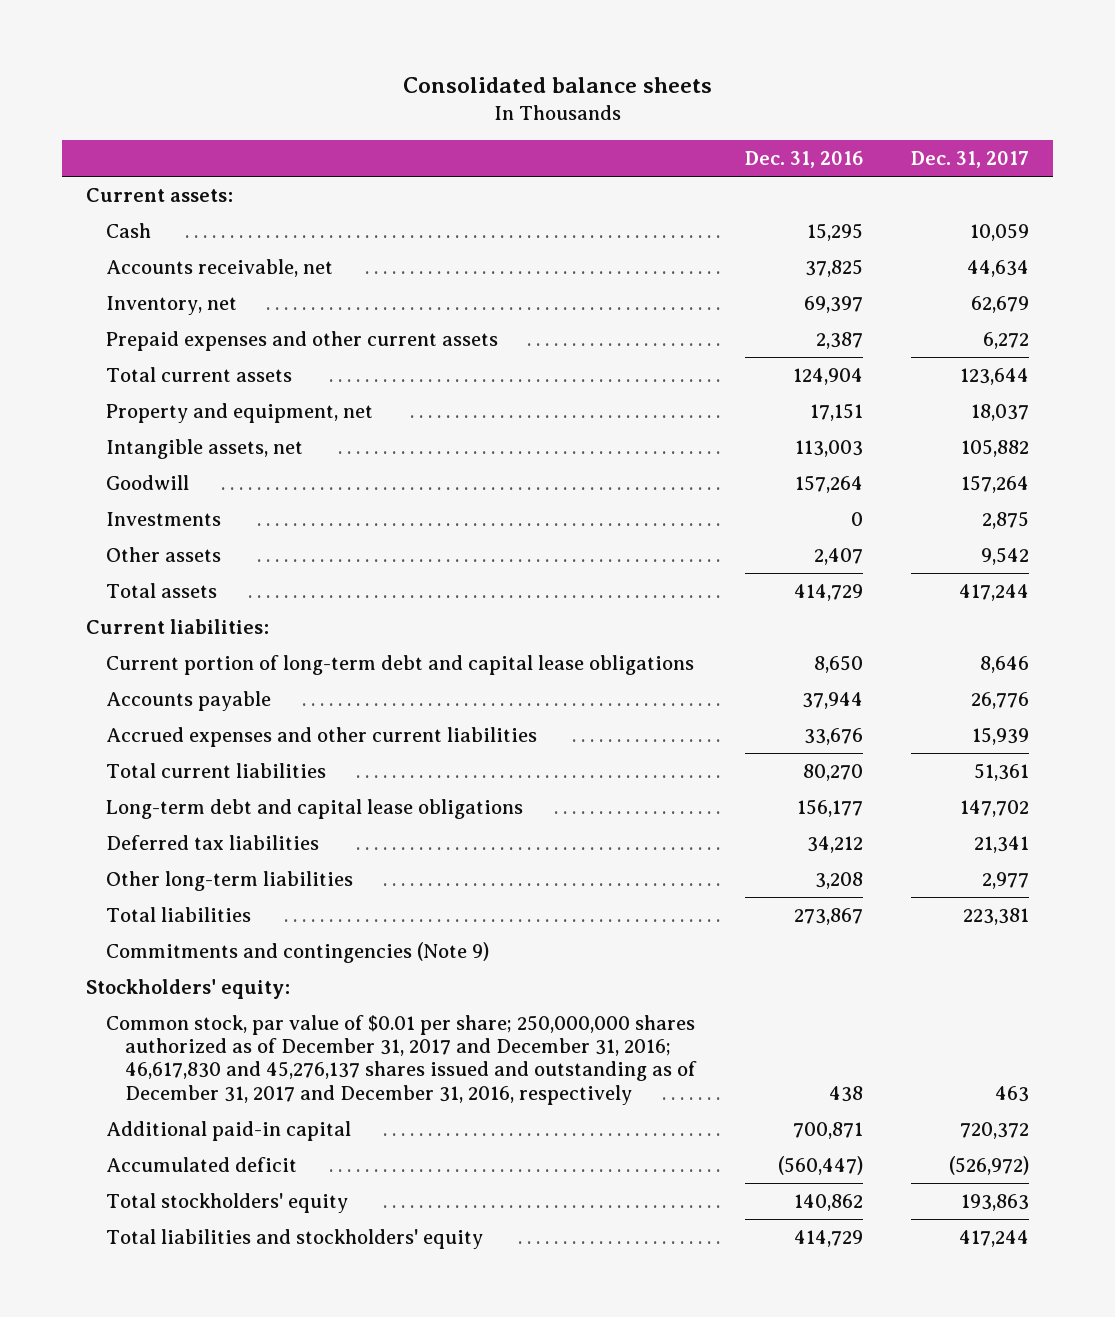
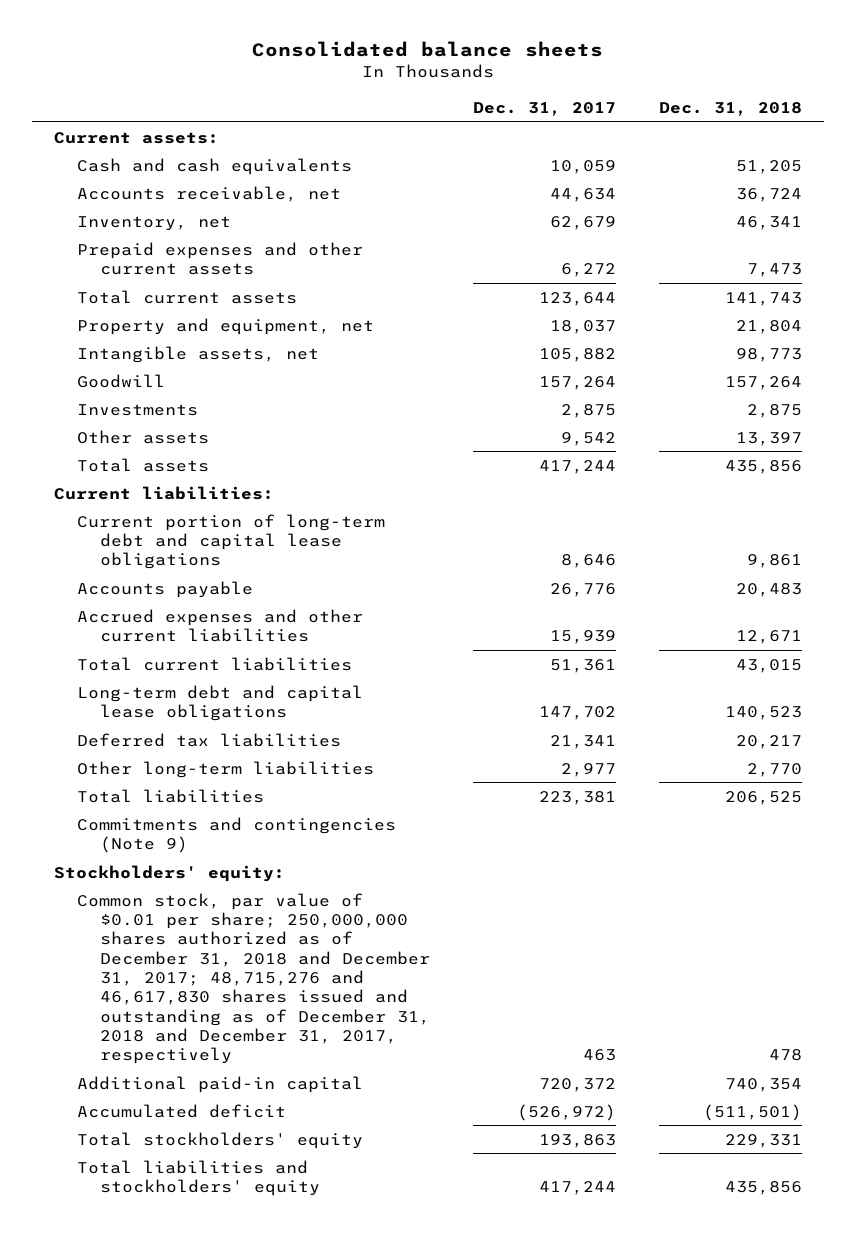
[744,151,863,169] Dec. 31, 2016 -> none
none -> [659,101,803,116] Dec. 31, 2018
[105,222,151,238] Cash -> [76,157,352,175] Cash and cash equivalents
[105,1014,698,1105] Common stock, par value of $0.01 per share; 250,000,000 shares authorized as of December 31, 2017 and December 31, 2016; 46,617,830 and 45,276,137 shares issued and outstanding as of December 31, 2017 and December 31, 2016, respectively -> [76,892,430,1065] Common stock, par value of $0.01 per share; 250,000,000 shares authorized as of December 31, 2018 and December 31, 2017; 48,715,276 and 46,617,830 shares issued and outstanding as of December 31, 2018 and December 31, 2017, respectively

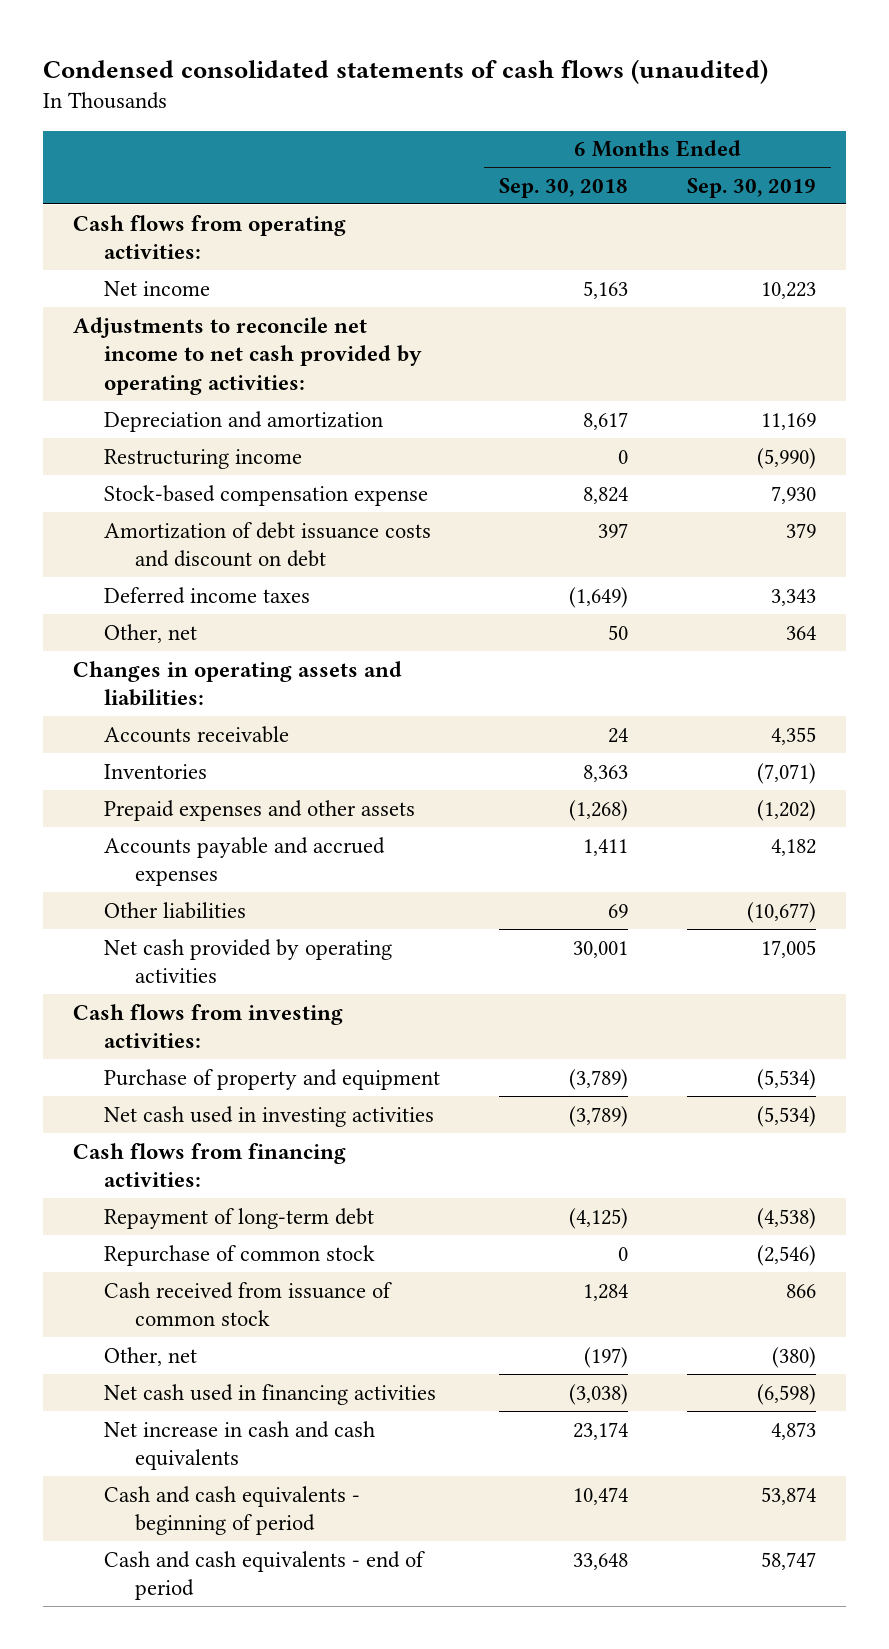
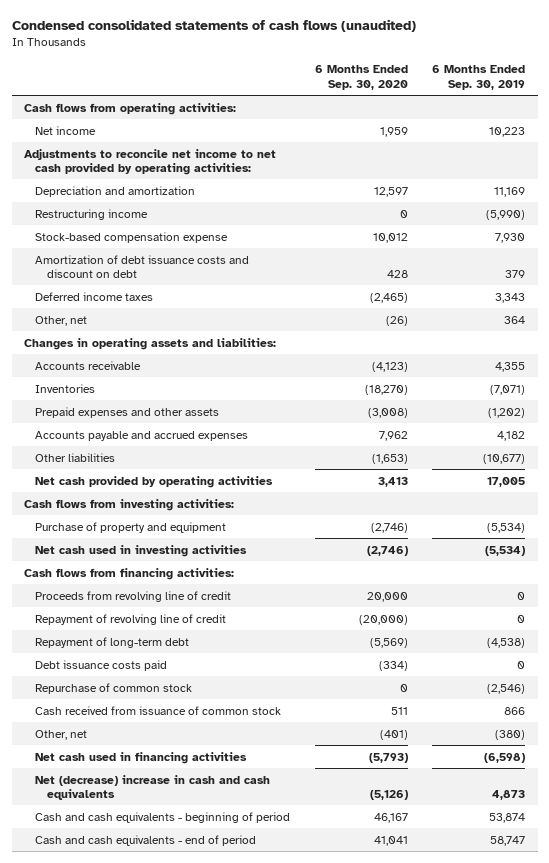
[499,177,629,198] Sep. 30, 2018 -> none
none -> [314,65,408,90] 6 Months Ended Sep. 30, 2020
none -> [35,590,232,602] Proceeds from revolving line of credit
none -> [35,613,227,625] Repayment of revolving line of credit
none -> [35,659,168,671] Debt issuance costs paid
[103,1420,375,1471] Net increase in cash and cash equivalents -> [35,774,271,800] Net (decrease) increase in cash and cash equivalents

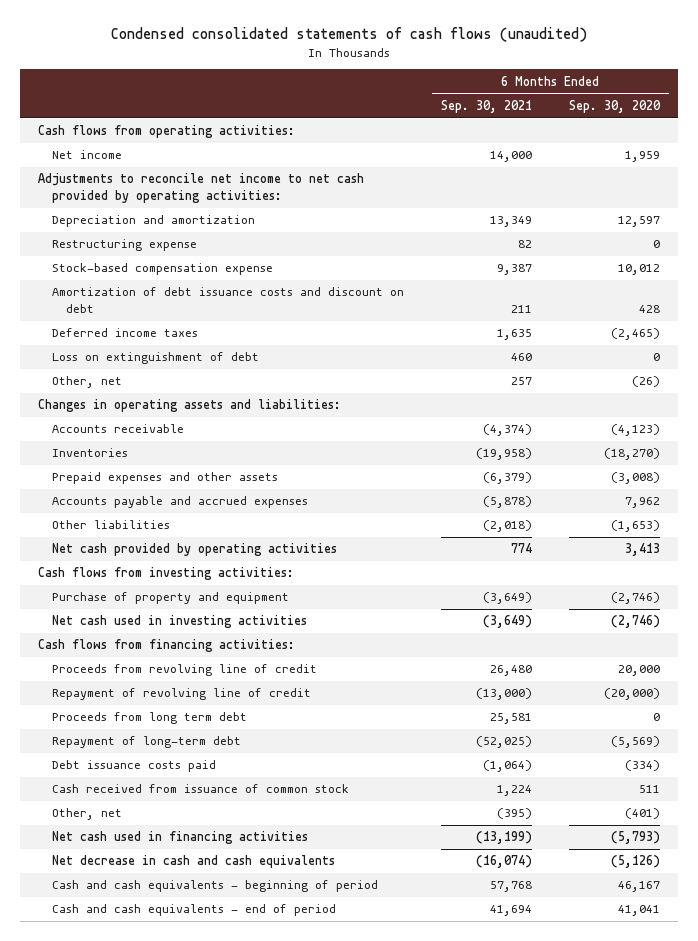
[432,65,526,90] 6 Months Ended Sep. 30, 2019 -> none
none -> [440,99,532,113] Sep. 30, 2021
[35,208,149,220] Restructuring income -> none
none -> [52,239,198,252] Restructuring expense
none -> [52,352,260,365] Loss on extinguishment of debt
none -> [52,712,248,725] Proceeds from long term debt
[35,682,193,694] Repurchase of common stock -> none
[35,774,271,800] Net (decrease) increase in cash and cash equivalents -> [52,855,336,869] Net decrease in cash and cash equivalents

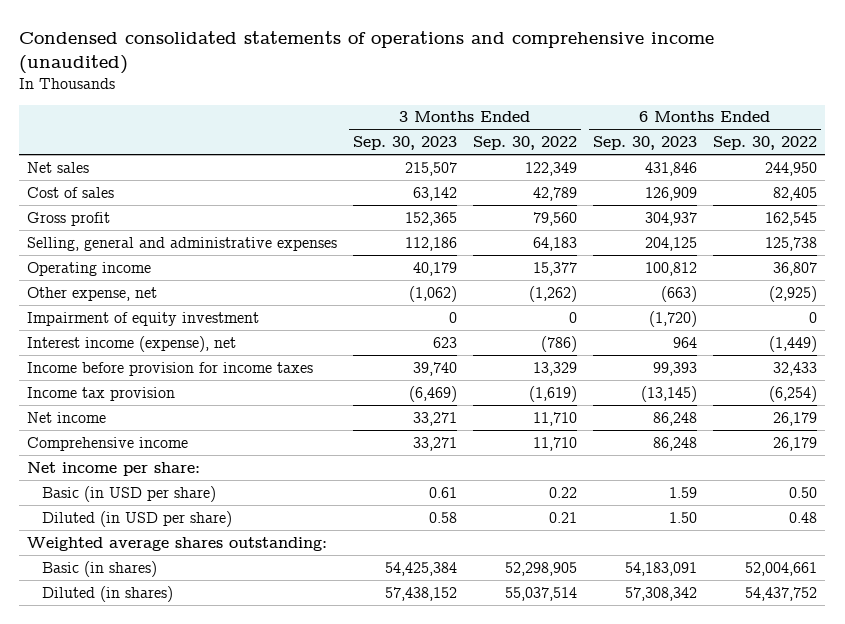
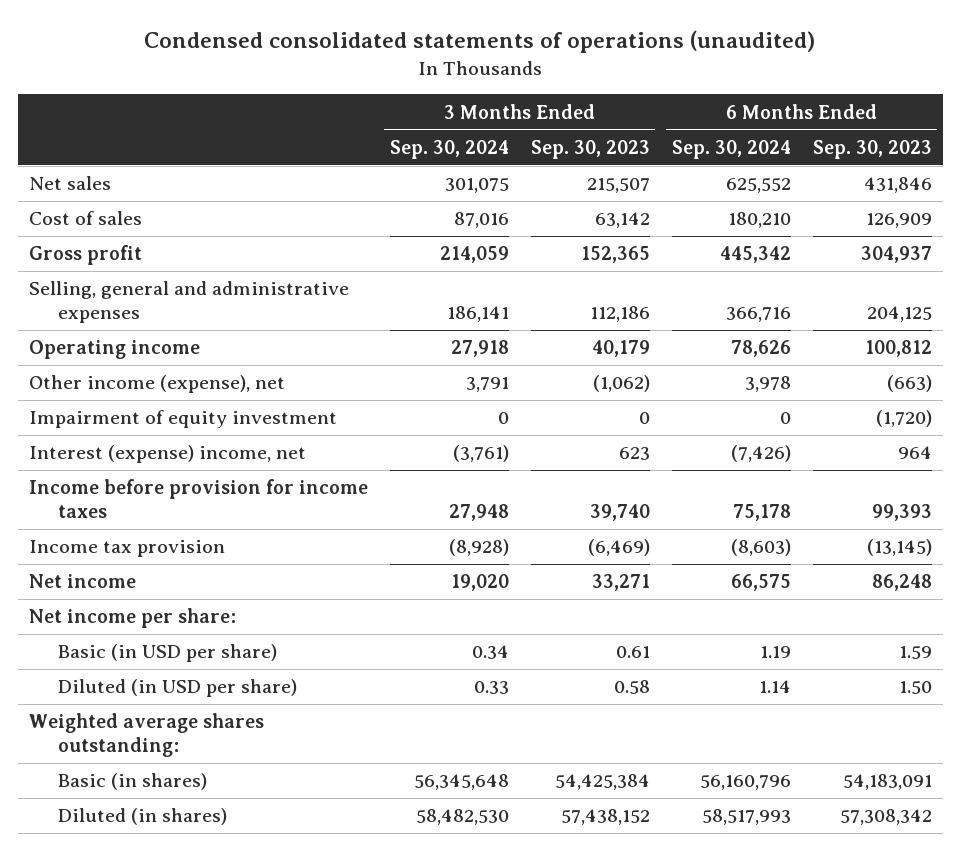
[19,30,715,74] Condensed consolidated statements of operations and comprehensive income (unaudited) -> [144,30,816,54] Condensed consolidated statements of operations (unaudited)
[473,136,578,151] Sep. 30, 2022 -> none
[713,136,818,151] Sep. 30, 2022 -> none
none -> [389,139,509,159] Sep. 30, 2024
none -> [671,139,791,159] Sep. 30, 2024
[27,286,158,301] Other expense, net -> [29,375,286,394] Other income (expense), net
[27,335,237,352] Interest income (expense), net -> [29,445,307,464] Interest (expense) income, net
[27,436,189,451] Comprehensive income -> none

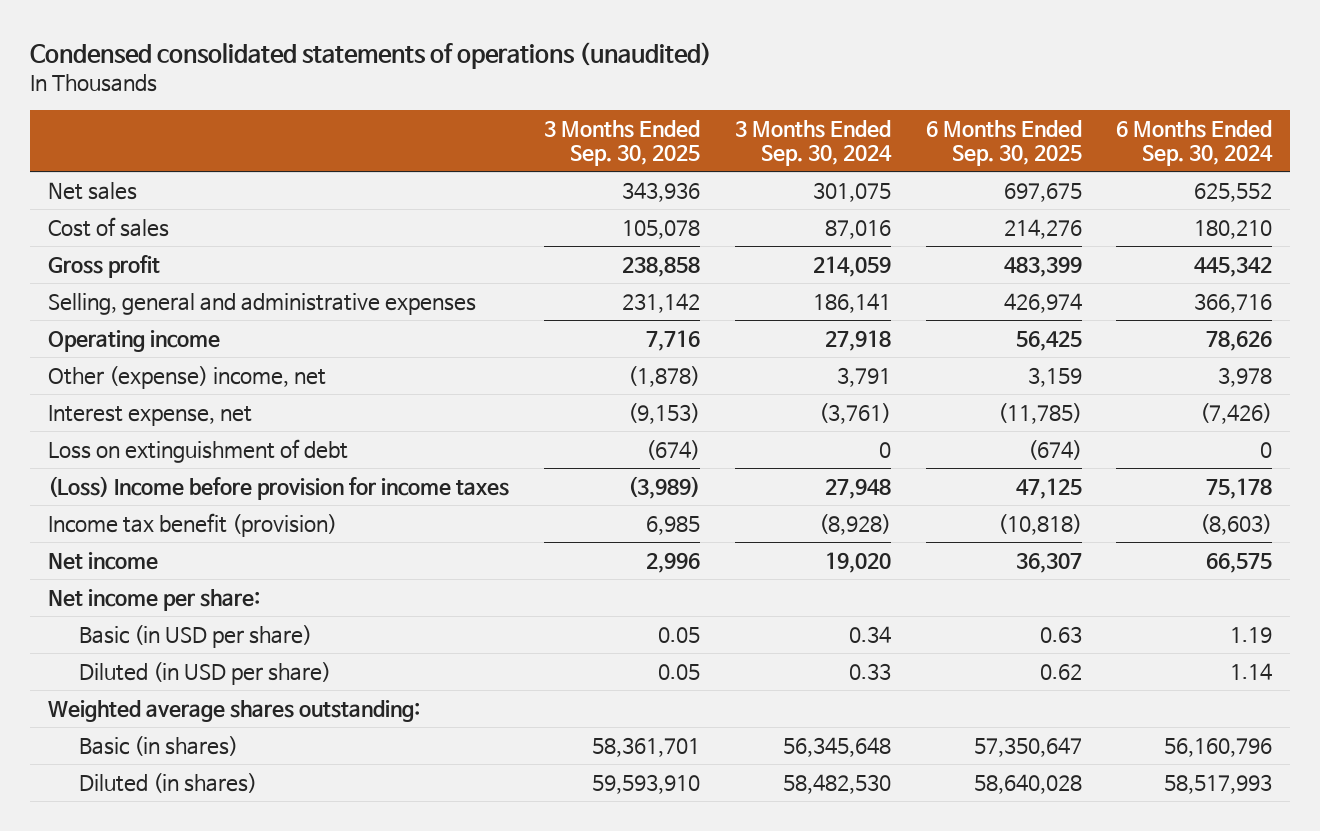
[530,139,650,159] Sep. 30, 2023 -> none
[812,139,932,159] Sep. 30, 2023 -> none
none -> [543,120,700,166] 3 Months Ended Sep. 30, 2025
none -> [925,120,1082,166] 6 Months Ended Sep. 30, 2025
[29,410,338,429] Impairment of equity investment -> none
[29,375,286,394] Other income (expense), net -> [47,366,326,390] Other (expense) income, net
[29,445,307,464] Interest (expense) income, net -> [47,405,252,427] Interest expense, net
none -> [47,439,348,464] Loss on extinguishment of debt
[29,479,369,519] Income before provision for income taxes -> [47,476,509,501] (Loss) Income before provision for income taxes
[29,540,226,558] Income tax provision -> [47,513,337,538] Income tax benefit (provision)

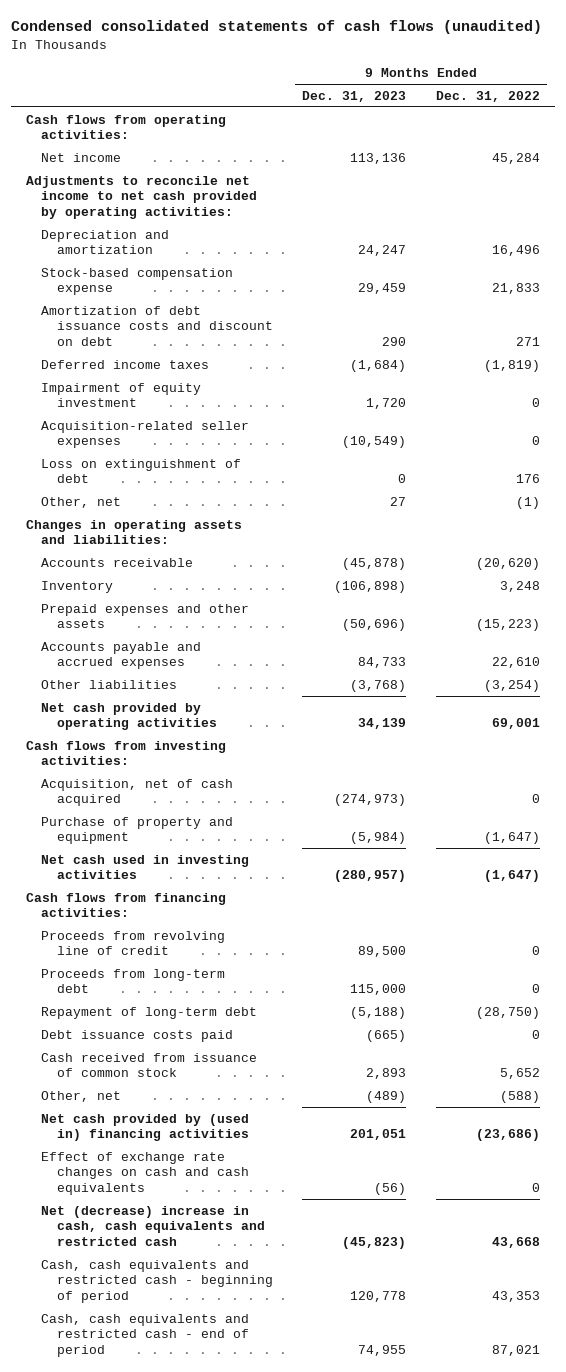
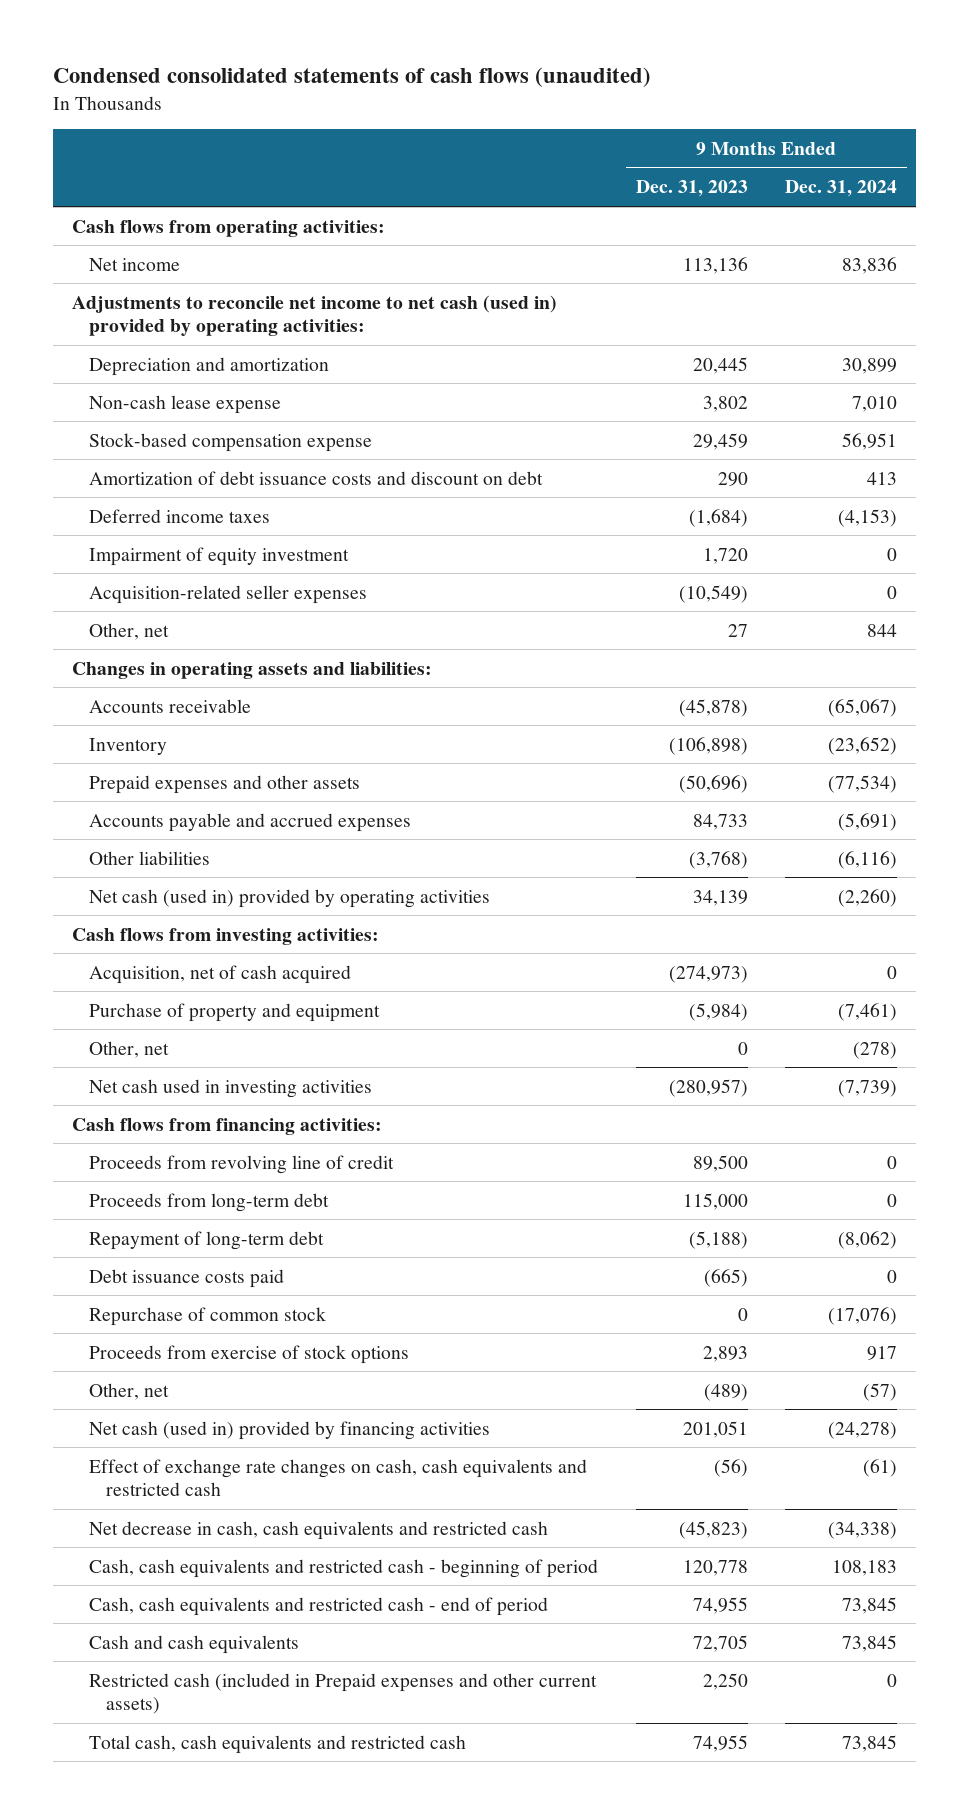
[435,90,540,102] Dec. 31, 2022 -> none
none -> [785,180,898,198] Dec. 31, 2024
[26,175,258,220] Adjustments to reconcile net income to net cash provided by operating activities: -> [71,294,557,337] Adjustments to reconcile net income to net cash (used in) provided by operating activities:
[358,245,407,257] 24,247 -> [692,356,748,374] 20,445
none -> [88,394,281,414] Non-cash lease expense
[41,458,242,484] Loss on extinguishment of debt -> none
[41,702,217,731] Net cash provided by operating activities -> [88,888,490,908] Net cash (used in) provided by operating activities
none -> [88,1040,169,1058] Other, net
none -> [88,1306,326,1326] Repurchase of common stock
[41,1052,258,1078] Cash received from issuance of common stock -> [88,1344,409,1364] Proceeds from exercise of stock options
[41,1113,250,1142] Net cash provided by (used in) financing activities -> [88,1420,490,1440] Net cash (used in) provided by financing activities
[41,1151,249,1196] Effect of exchange rate changes on cash and cash equivalents -> [88,1458,587,1497] Effect of exchange rate changes on cash, cash equivalents and restricted cash
[41,1205,265,1247] Net (decrease) increase in cash, cash equivalents and restricted cash -> [88,1520,548,1540] Net decrease in cash, cash equivalents and restricted cash
none -> [88,1634,299,1654] Cash and cash equivalents
none -> [88,1672,597,1715] Restricted cash (included in Prepaid expenses and other current assets)
none -> [88,1734,466,1754] Total cash, cash equivalents and restricted cash

